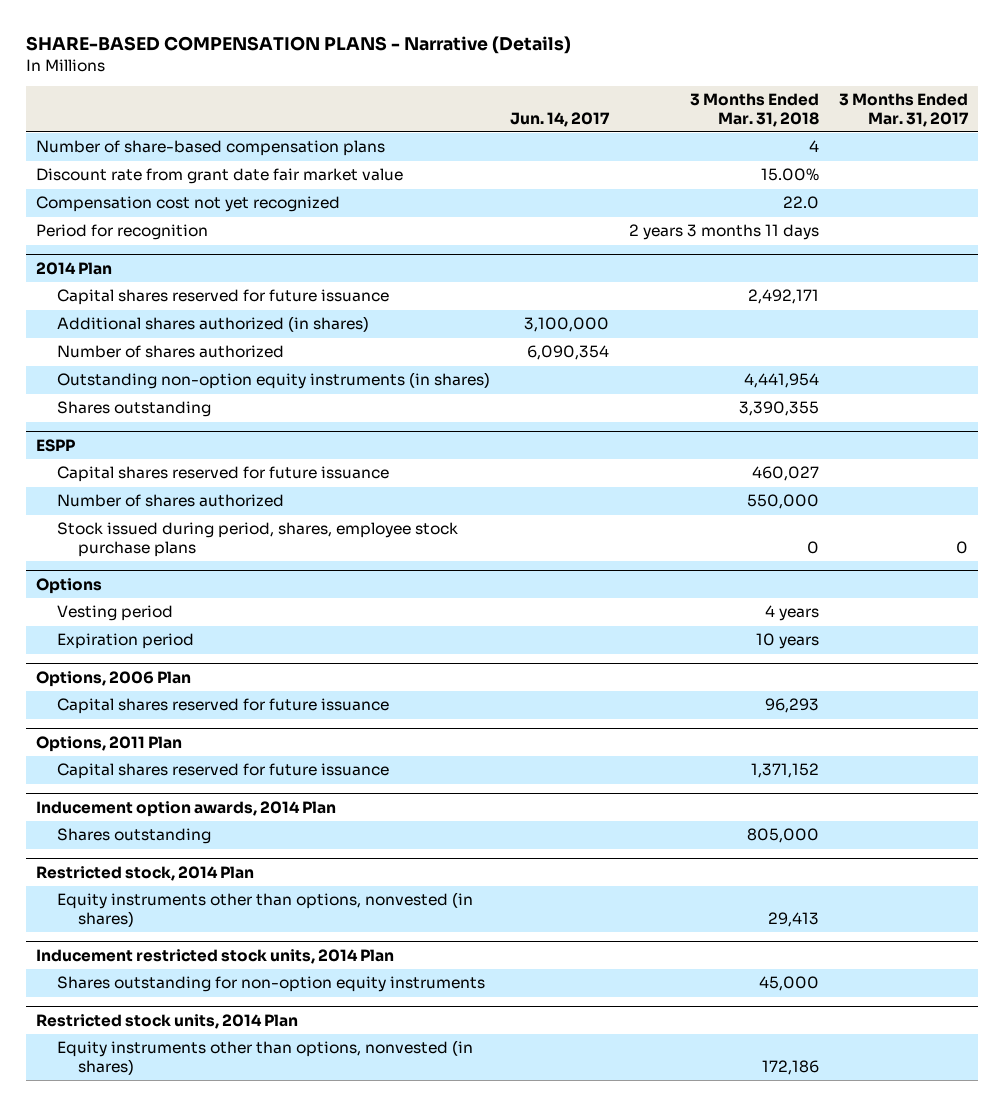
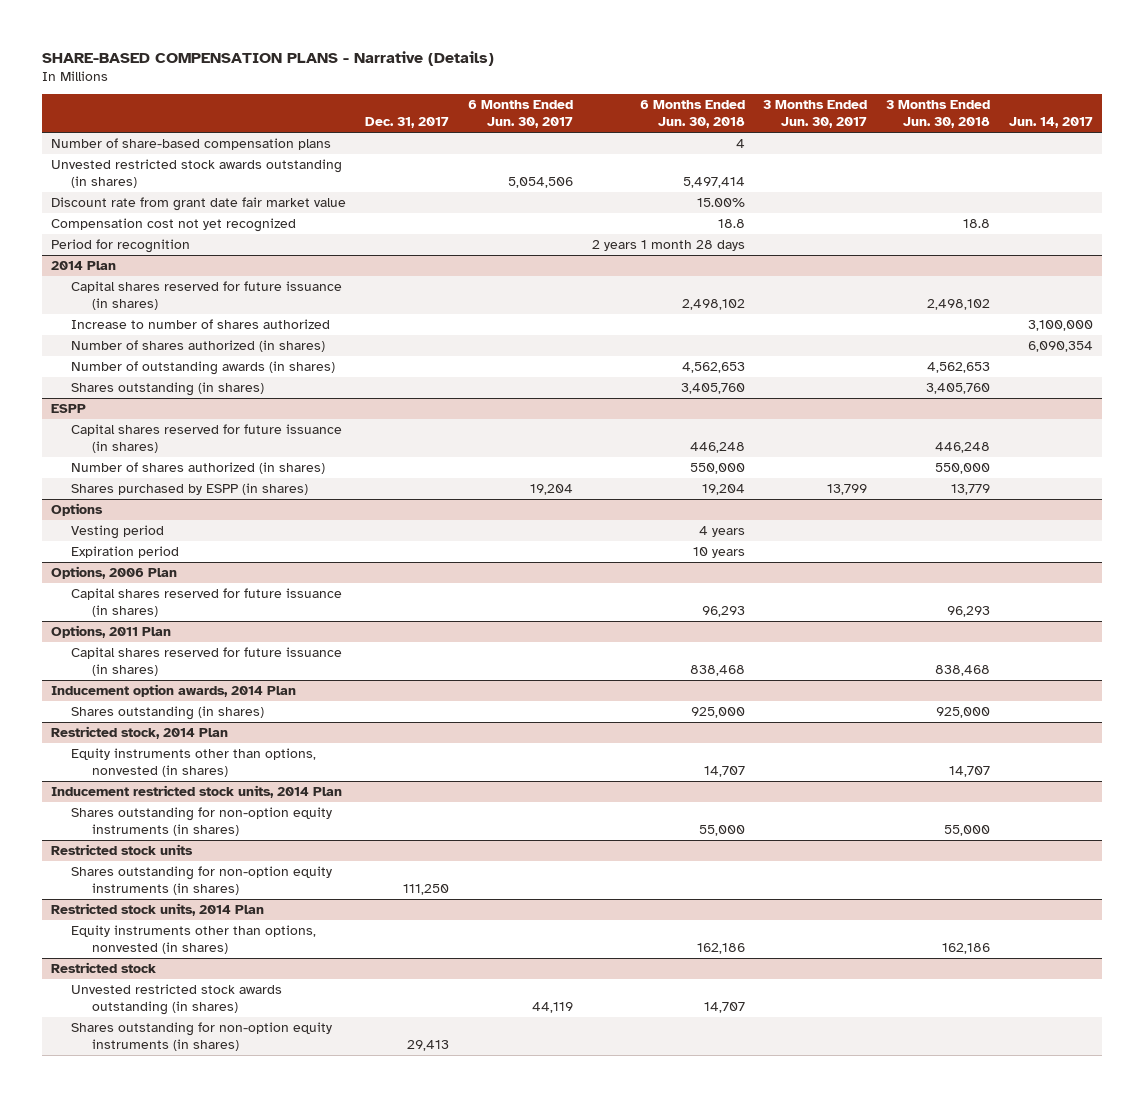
[690,93,820,127] 3 Months Ended Mar. 31, 2018 -> none
[839,93,970,127] 3 Months Ended Mar. 31, 2017 -> none
none -> [364,117,449,129] Dec. 31, 2017
none -> [467,100,573,129] 6 Months Ended Jun. 30, 2017
none -> [639,100,745,129] 6 Months Ended Jun. 30, 2018
none -> [763,100,868,129] 3 Months Ended Jun. 30, 2017
none -> [886,100,991,129] 3 Months Ended Jun. 30, 2018
none -> [51,158,343,189] Unvested restricted stock awards outstanding (in shares)
[56,316,369,333] Additional shares authorized (in shares) -> none
[56,289,389,306] Capital shares reserved for future issuance -> [71,280,343,311] Capital shares reserved for future issuance (in shares)
none -> [71,318,331,329] Increase to number of shares authorized
[56,345,284,359] Number of shares authorized -> [71,339,326,352] Number of shares authorized (in shares)
[56,372,490,390] Outstanding non-option equity instruments (in shares) -> [71,360,336,375] Number of outstanding awards (in shares)
[56,401,211,418] Shares outstanding -> [71,381,265,396] Shares outstanding (in shares)
[56,466,389,483] Capital shares reserved for future issuance -> [71,423,343,454] Capital shares reserved for future issuance (in shares)
[56,494,284,508] Number of shares authorized -> [71,461,326,474] Number of shares authorized (in shares)
[56,522,458,557] Stock issued during period, shares, employee stock purchase plans -> [71,482,309,495] Shares purchased by ESPP (in shares)
[56,698,389,715] Capital shares reserved for future issuance -> [71,587,343,618] Capital shares reserved for future issuance (in shares)
[56,763,389,780] Capital shares reserved for future issuance -> [71,646,343,677] Capital shares reserved for future issuance (in shares)
[56,828,211,845] Shares outstanding -> [71,705,265,720] Shares outstanding (in shares)
[56,976,485,993] Shares outstanding for non-option equity instruments -> [71,806,333,837] Shares outstanding for non-option equity instruments (in shares)
none -> [51,843,194,855] Restricted stock units
none -> [71,865,333,896] Shares outstanding for non-option equity instruments (in shares)
none -> [51,961,157,973] Restricted stock
none -> [71,983,283,1016] Unvested restricted stock awards outstanding (in shares)
none -> [71,1021,333,1052] Shares outstanding for non-option equity instruments (in shares)

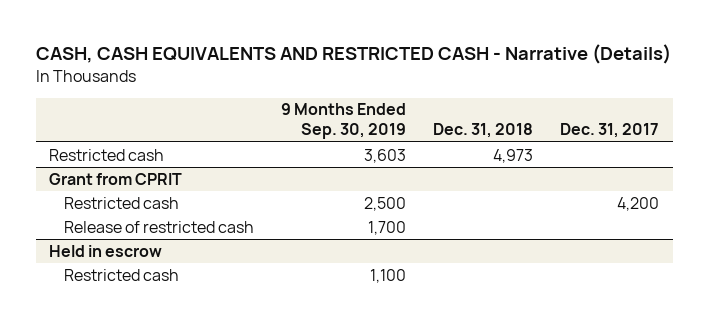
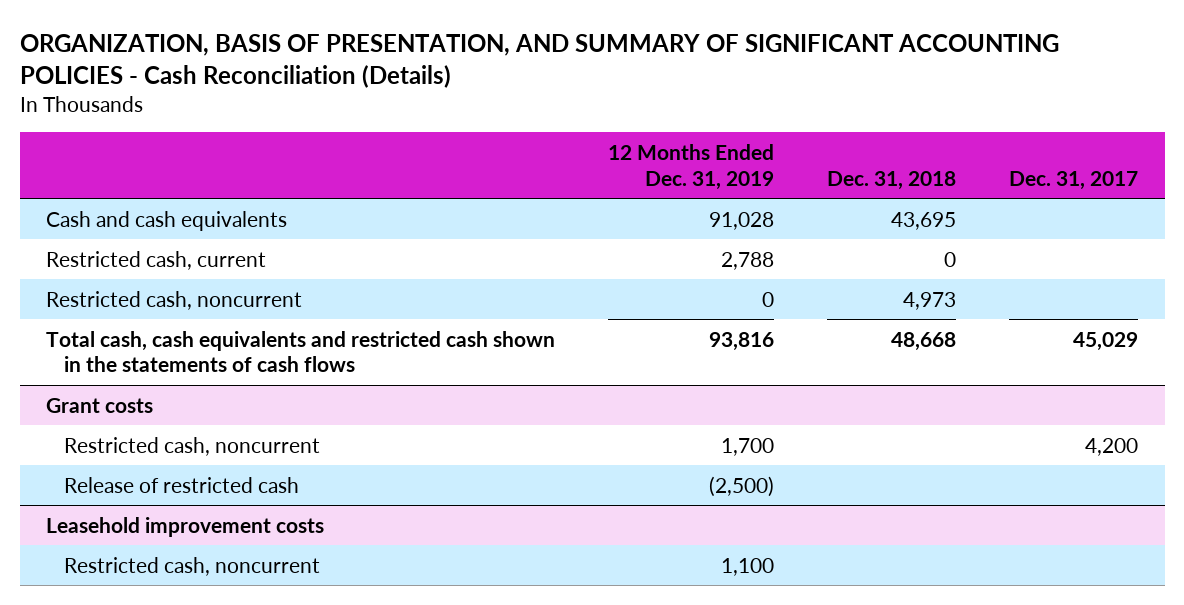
[35,44,671,65] CASH, CASH EQUIVALENTS AND RESTRICTED CASH - Narrative (Details) -> [19,33,1059,88] ORGANIZATION, BASIS OF PRESENTATION, AND SUMMARY OF SIGNIFICANT ACCOUNTING POLICIES - Cash Reconciliation (Details)
[280,103,406,140] 9 Months Ended Sep. 30, 2019 -> none
none -> [608,143,775,190] 12 Months Ended Dec. 31, 2019
none -> [46,210,288,231] Cash and cash equivalents
none -> [46,250,267,270] Restricted cash, current
[49,148,165,161] Restricted cash -> [46,290,303,310] Restricted cash, noncurrent
none -> [46,330,556,373] Total cash, cash equivalents and restricted cash shown in the statements of cash flows
[49,172,183,185] Grant from CPRIT -> [46,397,154,413] Grant costs
[63,196,179,209] Restricted cash -> [64,436,321,456] Restricted cash, noncurrent
[49,244,163,257] Held in escrow -> [46,516,325,537] Leasehold improvement costs
[63,268,179,281] Restricted cash -> [64,556,321,576] Restricted cash, noncurrent

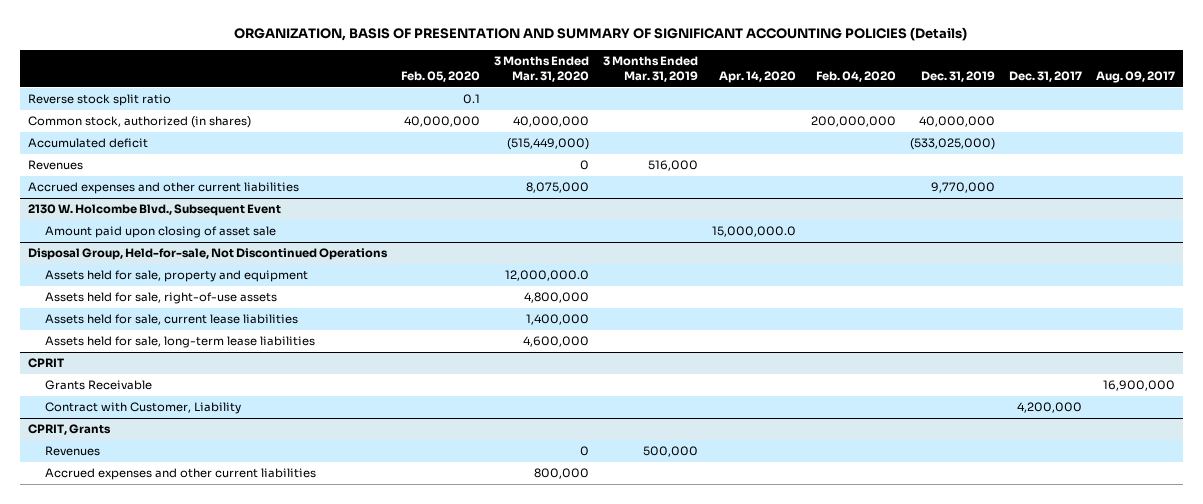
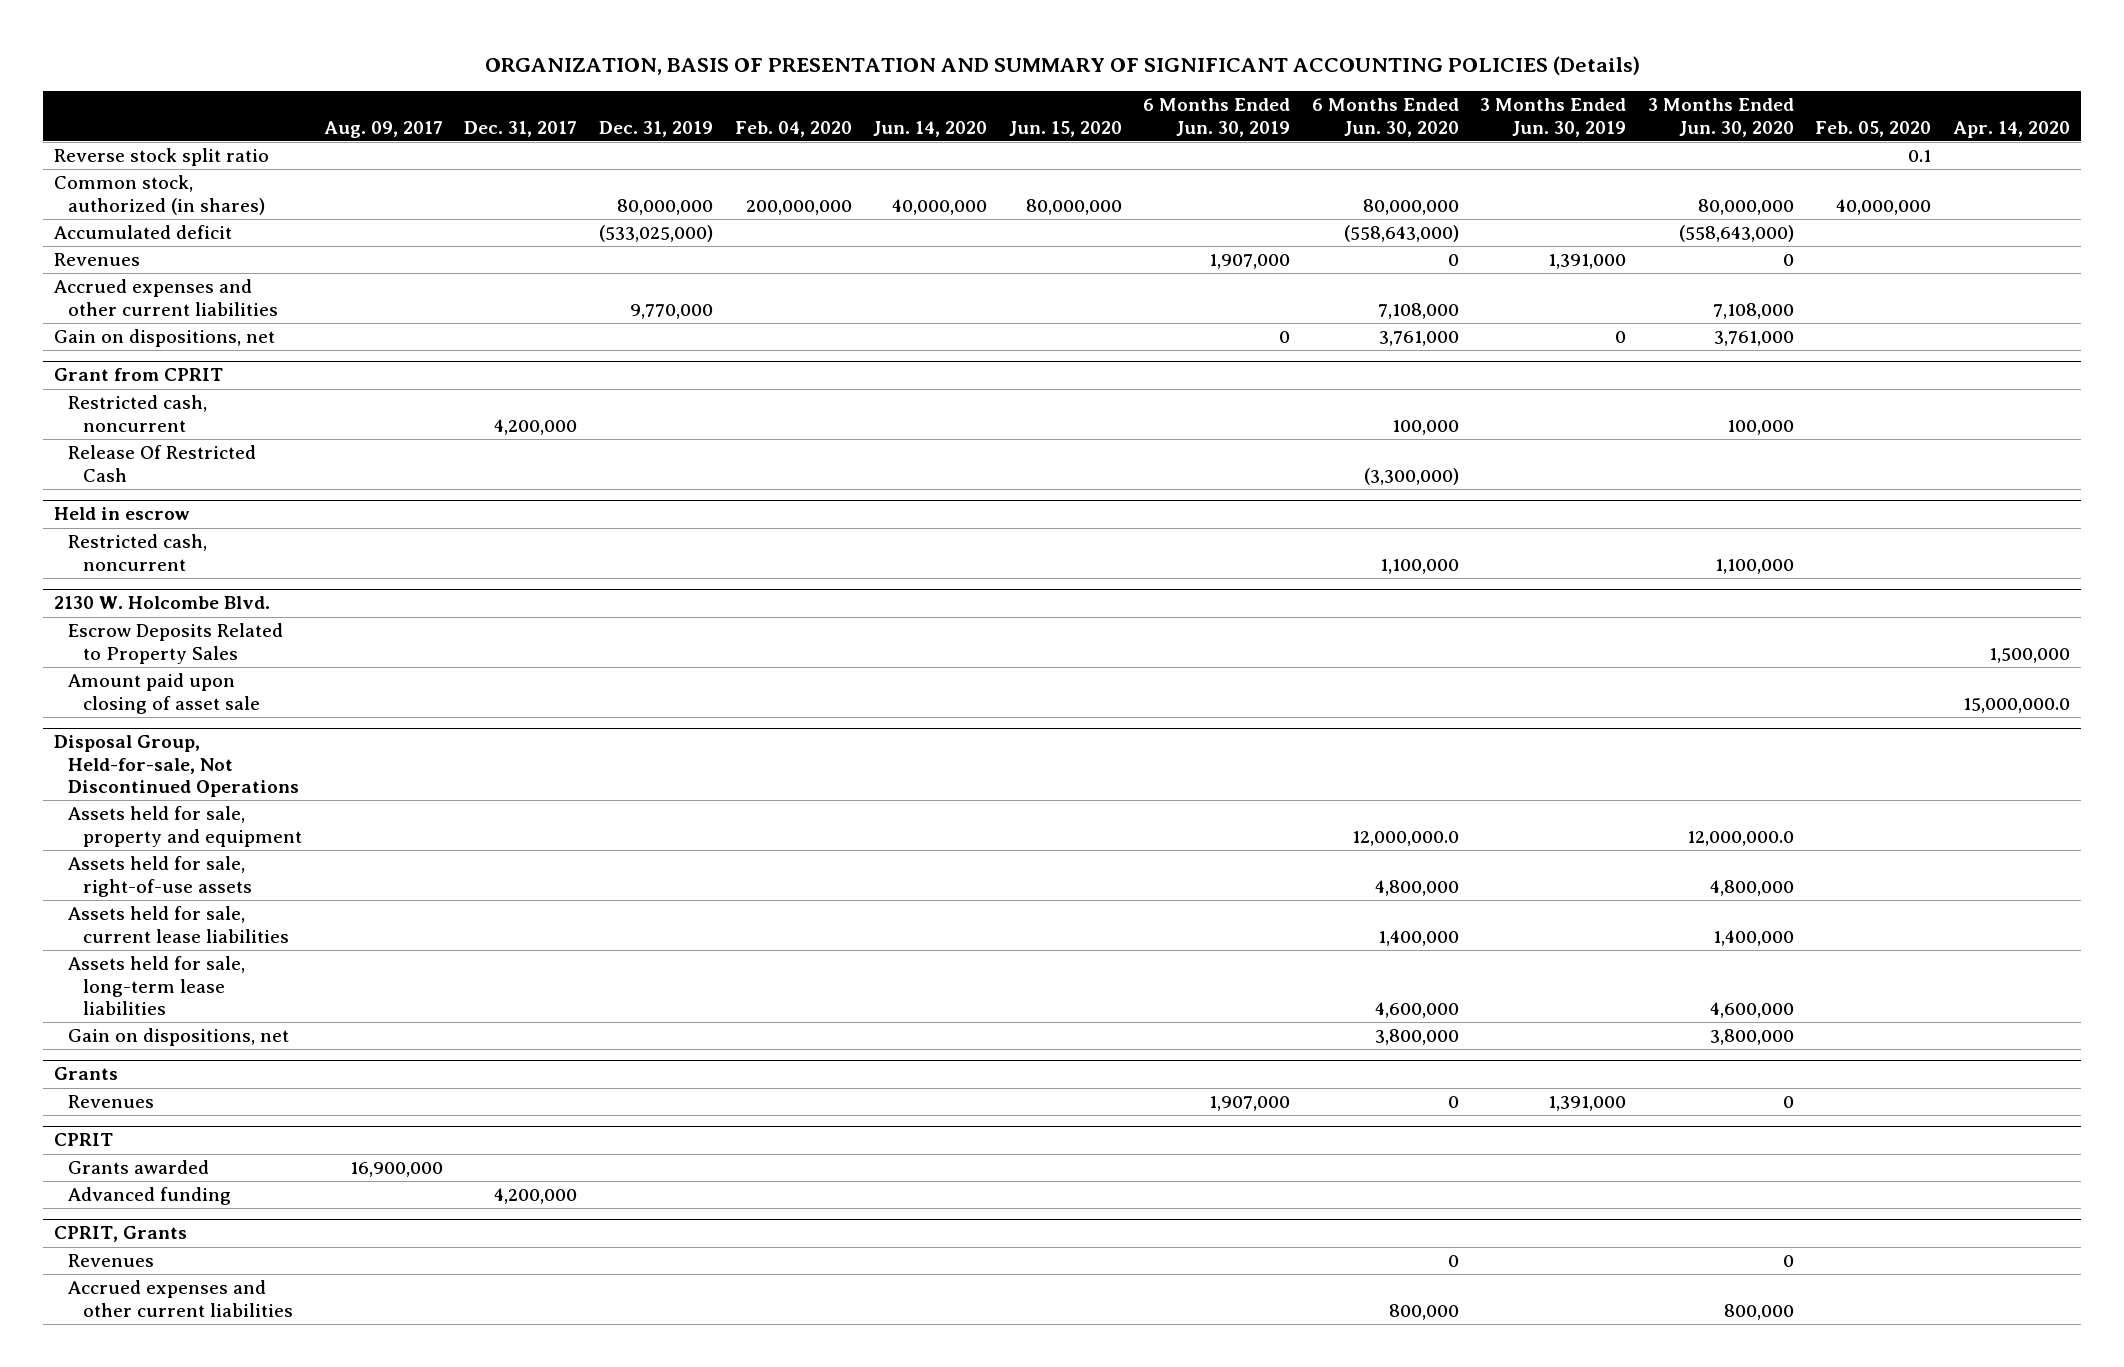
[493,55,589,82] 3 Months Ended Mar. 31, 2020 -> none
[603,55,699,82] 3 Months Ended Mar. 31, 2019 -> none
none -> [873,120,988,137] Jun. 14, 2020
none -> [1008,120,1122,137] Jun. 15, 2020
none -> [1143,98,1291,137] 6 Months Ended Jun. 30, 2019
none -> [1311,98,1459,137] 6 Months Ended Jun. 30, 2020
none -> [1480,98,1627,137] 3 Months Ended Jun. 30, 2019
none -> [1647,98,1794,137] 3 Months Ended Jun. 30, 2020
[918,116,995,128] 40,000,000 -> [617,198,714,215] 80,000,000
none -> [53,329,275,348] Gain on dispositions, net
none -> [53,368,223,382] Grant from CPRIT
none -> [68,395,208,432] Restricted cash, noncurrent
none -> [68,445,257,482] Release Of Restricted Cash
none -> [53,507,190,521] Held in escrow
none -> [68,534,208,571] Restricted cash, noncurrent
[27,204,281,217] 2130 W. Holcombe Blvd., Subsequent Event -> [53,596,270,610] 2130 W. Holcombe Blvd.
none -> [68,623,284,664] Escrow Deposits Related to Property Sales
none -> [68,1028,290,1047] Gain on dispositions, net
none -> [53,1067,118,1081] Grants
none -> [68,1095,155,1109] Revenues
[45,380,153,391] Grants Receivable -> [68,1160,210,1175] Grants awarded
[45,402,242,415] Contract with Customer, Liability -> [68,1187,232,1206] Advanced funding

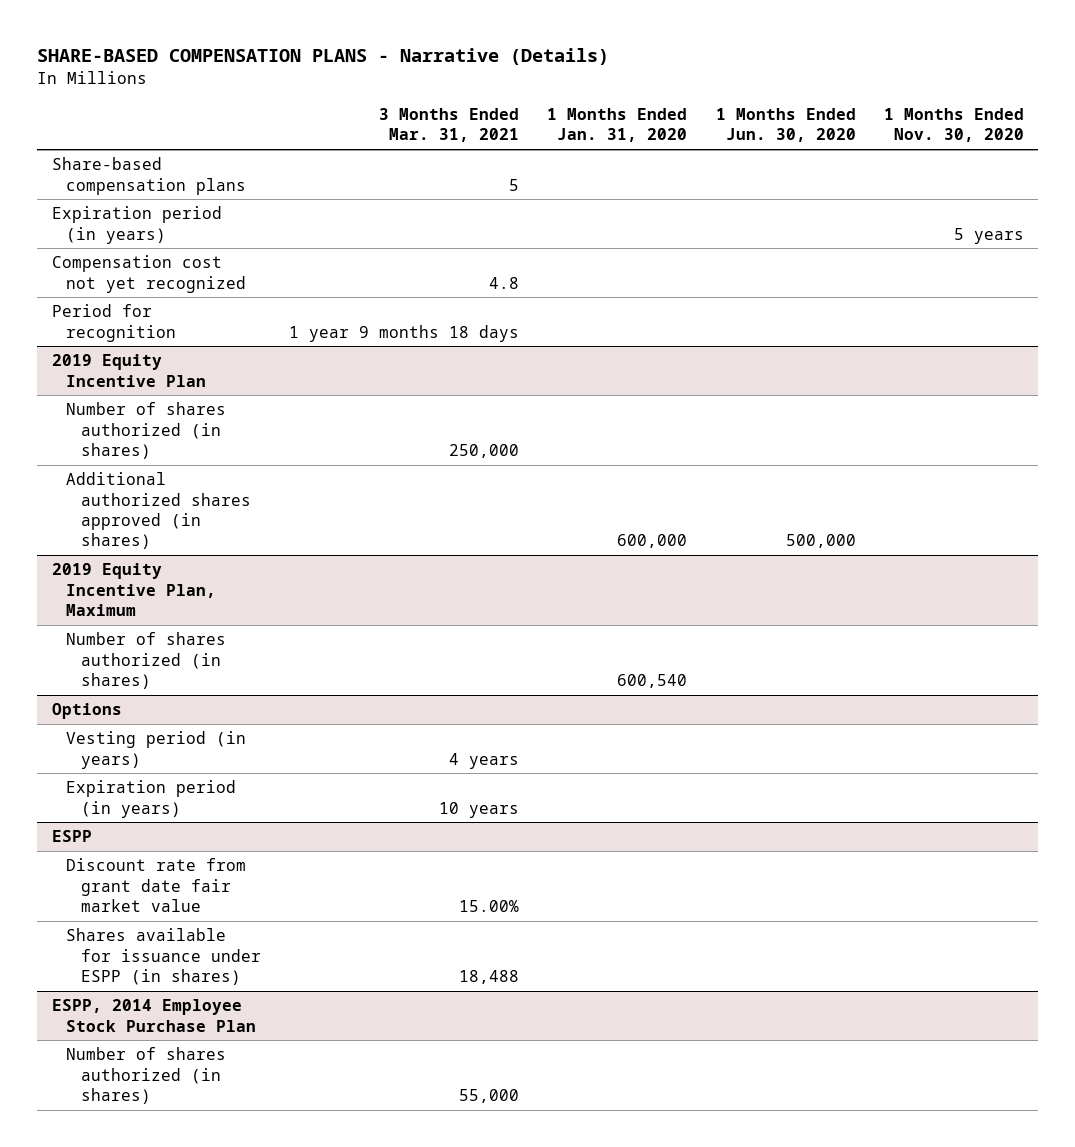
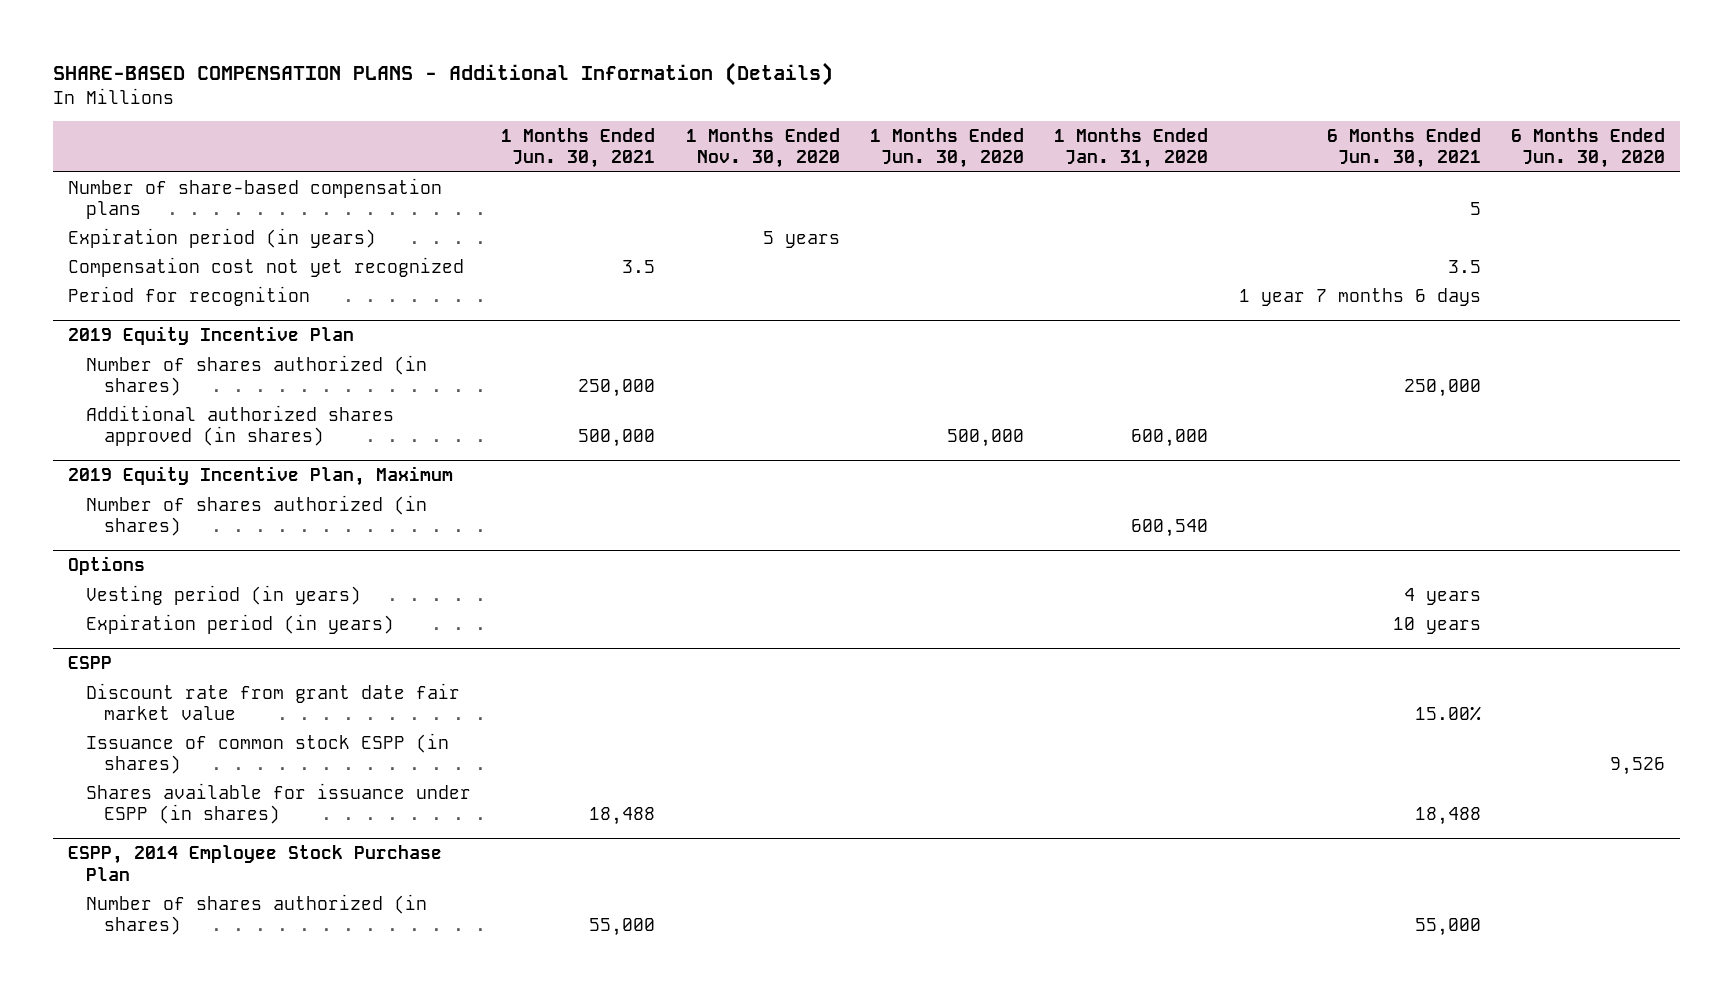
[37,48,610,66] SHARE-BASED COMPENSATION PLANS - Narrative (Details) -> [52,62,833,87] SHARE-BASED COMPENSATION PLANS - Additional Information (Details)
[379,107,520,143] 3 Months Ended Mar. 31, 2021 -> none
none -> [501,127,656,169] 1 Months Ended Jun. 30, 2021
none -> [1326,127,1481,169] 6 Months Ended Jun. 30, 2021
none -> [1511,127,1666,169] 6 Months Ended Jun. 30, 2020
[51,157,247,195] Share-based compensation plans -> [67,177,442,220] Number of share-based compensation plans
none -> [86,732,450,775] Issuance of common stock ESPP (in shares)

